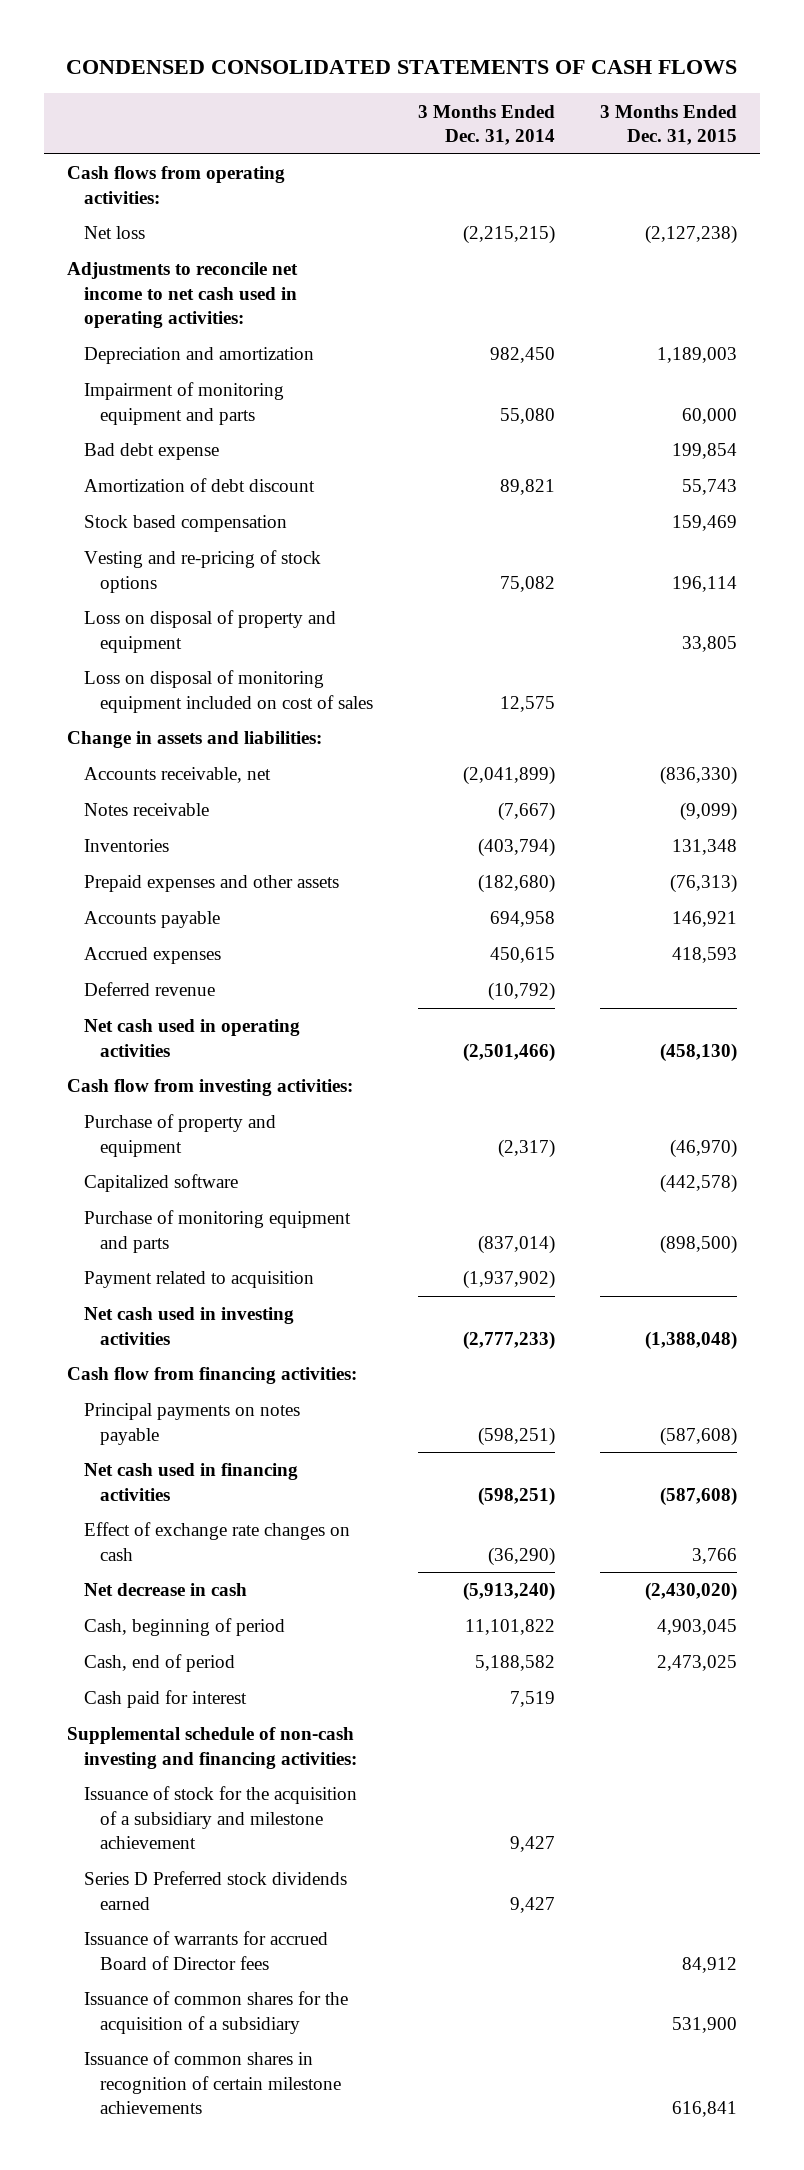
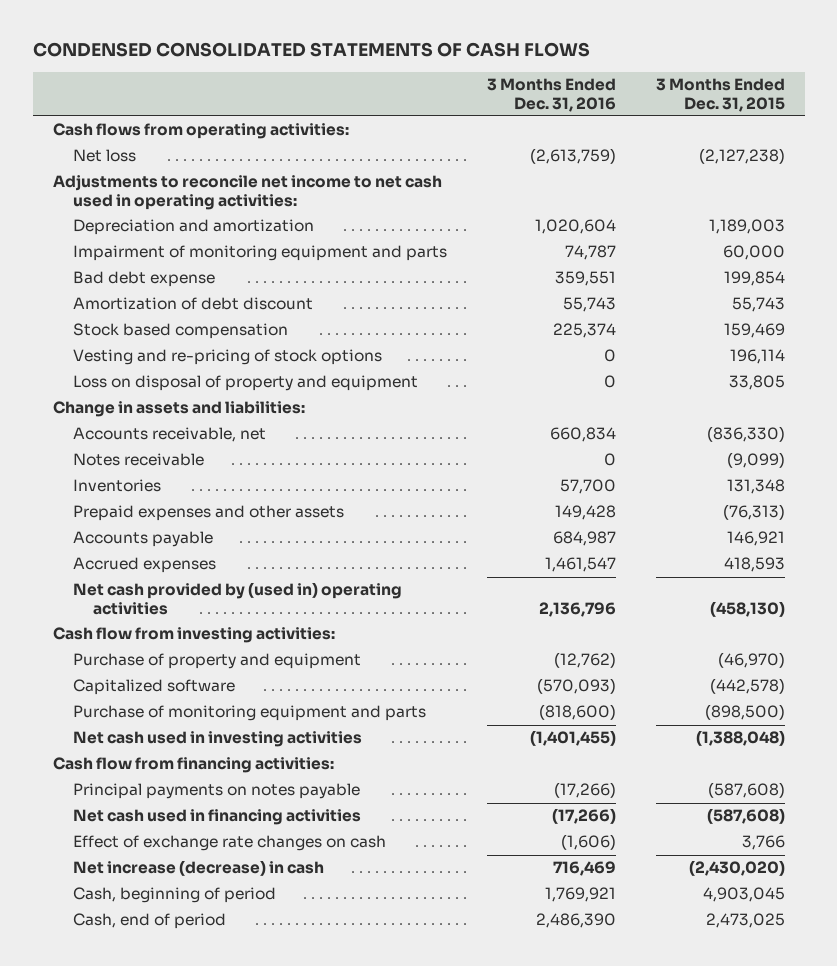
[418,104,556,146] 3 Months Ended Dec. 31, 2014 -> none
none -> [486,78,616,112] 3 Months Ended Dec. 31, 2016
[83,670,374,713] Loss on disposal of monitoring equipment included on cost of sales -> none
[83,982,215,997] Deferred revenue -> none
[83,1019,300,1057] Net cash used in operating activities -> [72,582,402,616] Net cash provided by (used in) operating activities
[83,1271,314,1289] Payment related to acquisition -> none
[83,1583,247,1597] Net decrease in cash -> [72,860,324,877] Net increase (decrease) in cash
[83,1690,247,1709] Cash paid for interest -> none
[66,1727,357,1769] Supplemental schedule of non-cash investing and financing activities: -> none
[83,1786,357,1850] Issuance of stock for the acquisition of a subsidiary and milestone achievement -> none
[83,1871,347,1910] Series D Preferred stock dividends earned -> none
[83,1931,328,1970] Issuance of warrants for accrued Board of Director fees -> none
[83,1991,348,2034] Issuance of common shares for the acquisition of a subsidiary -> none
[83,2051,342,2115] Issuance of common shares in recognition of certain milestone achievements -> none

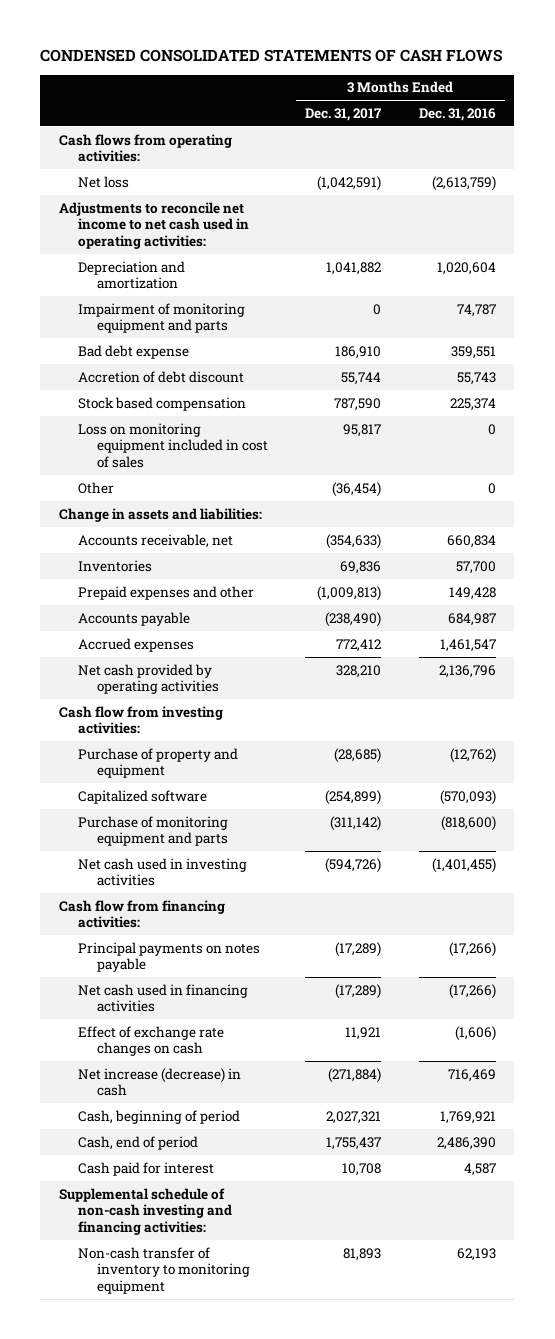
[655,78,785,112] 3 Months Ended Dec. 31, 2015 -> none
none -> [305,107,383,121] Dec. 31, 2017
[72,297,313,311] Amortization of debt discount -> [77,370,244,383] Accretion of debt discount
[72,349,382,366] Vesting and re-pricing of stock options -> none
[72,375,418,392] Loss on disposal of property and equipment -> [77,422,268,468] Loss on monitoring equipment included in cost of sales
none -> [77,481,114,494] Other
[72,453,204,467] Notes receivable -> none
[72,505,344,522] Prepaid expenses and other assets -> [77,585,254,600] Prepaid expenses and other
[72,582,402,616] Net cash provided by (used in) operating activities -> [77,663,219,695] Net cash provided by operating activities
none -> [77,1161,214,1176] Cash paid for interest
none -> [58,1187,232,1235] Supplemental schedule of non-cash investing and financing activities:
none -> [77,1246,250,1294] Non-cash transfer of inventory to monitoring equipment

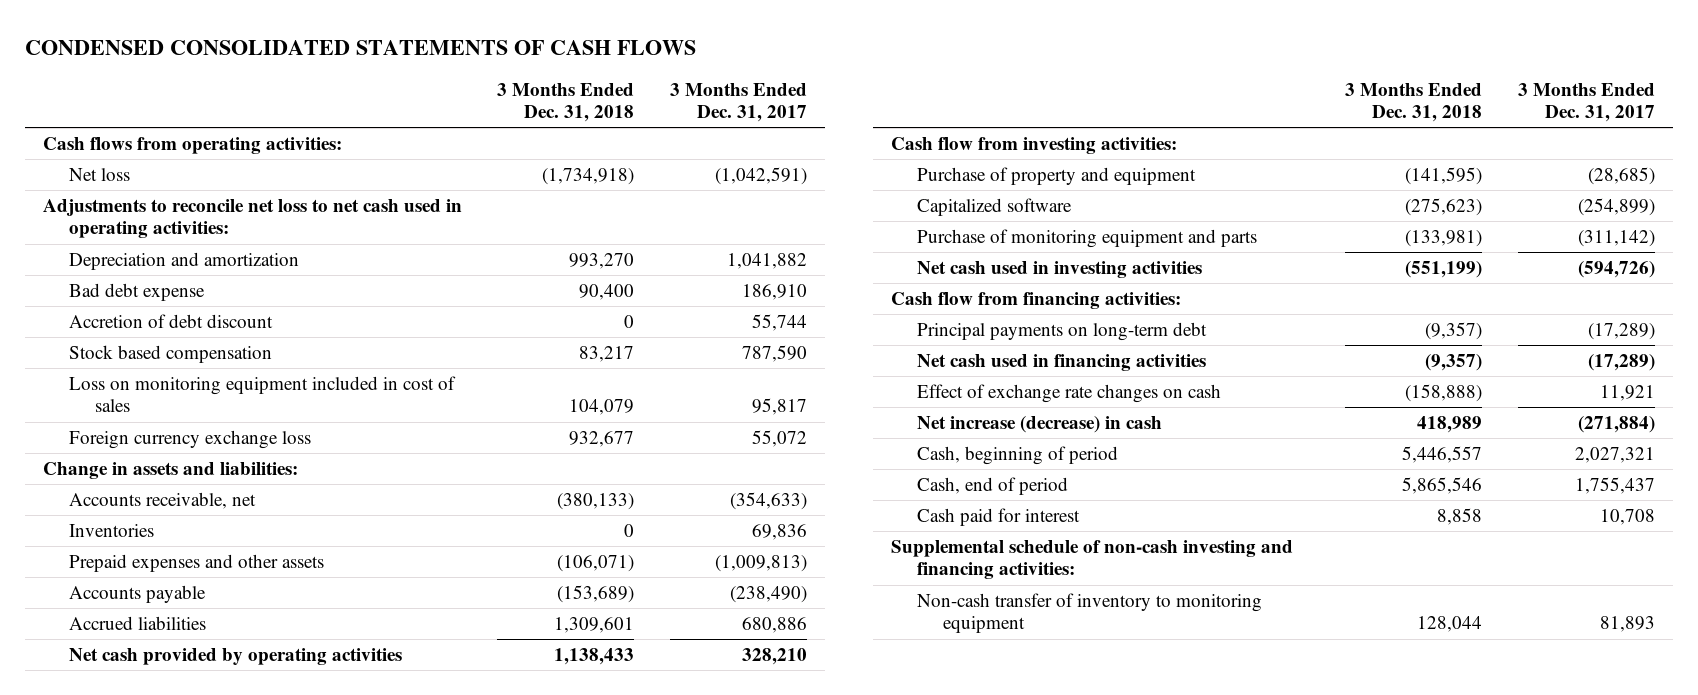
[418,107,496,121] Dec. 31, 2016 -> none
none -> [497,82,635,123] 3 Months Ended Dec. 31, 2018
[58,201,249,249] Adjustments to reconcile net income to net cash used in operating activities: -> [42,198,462,239] Adjustments to reconcile net loss to net cash used in operating activities:
[77,302,245,334] Impairment of monitoring equipment and parts -> none
[77,481,114,494] Other -> none
none -> [68,429,311,449] Foreign currency exchange loss
[77,585,254,600] Prepaid expenses and other -> [68,553,324,572] Prepaid expenses and other assets
[77,637,194,652] Accrued expenses -> [68,615,206,630] Accrued liabilities
[336,638,382,652] 772,412 -> [742,616,808,633] 680,886
[77,941,260,973] Principal payments on notes payable -> [916,321,1207,341] Principal payments on long-term debt

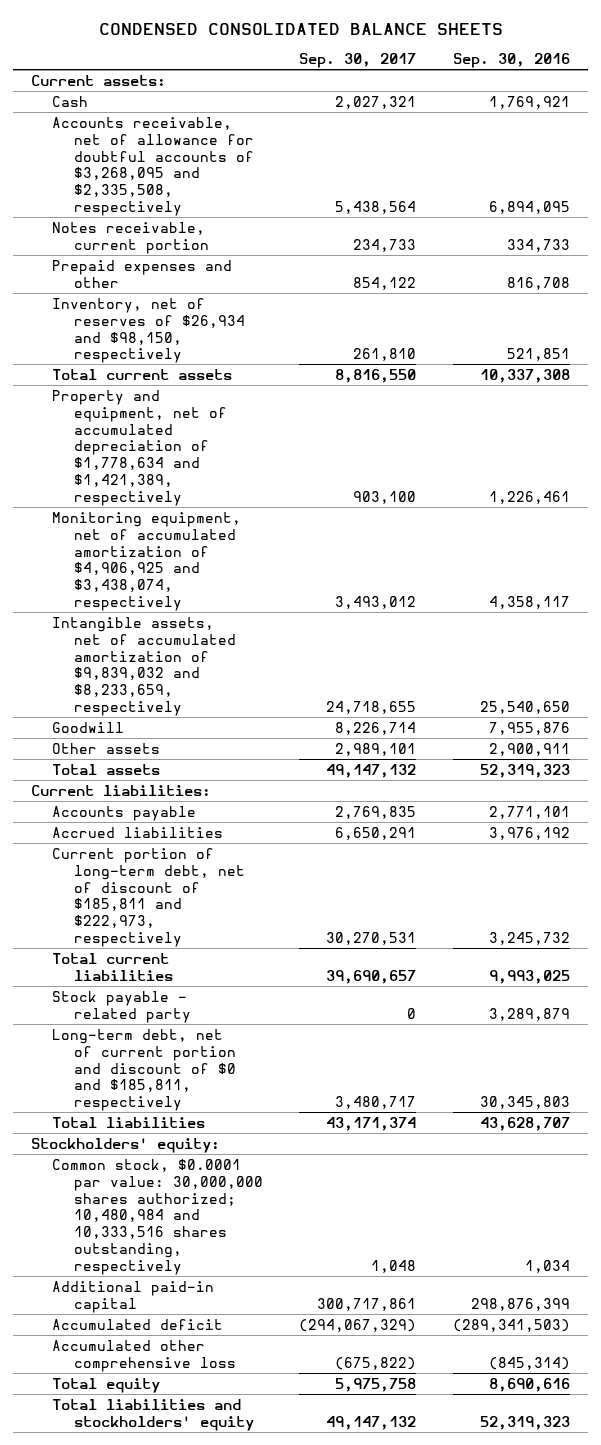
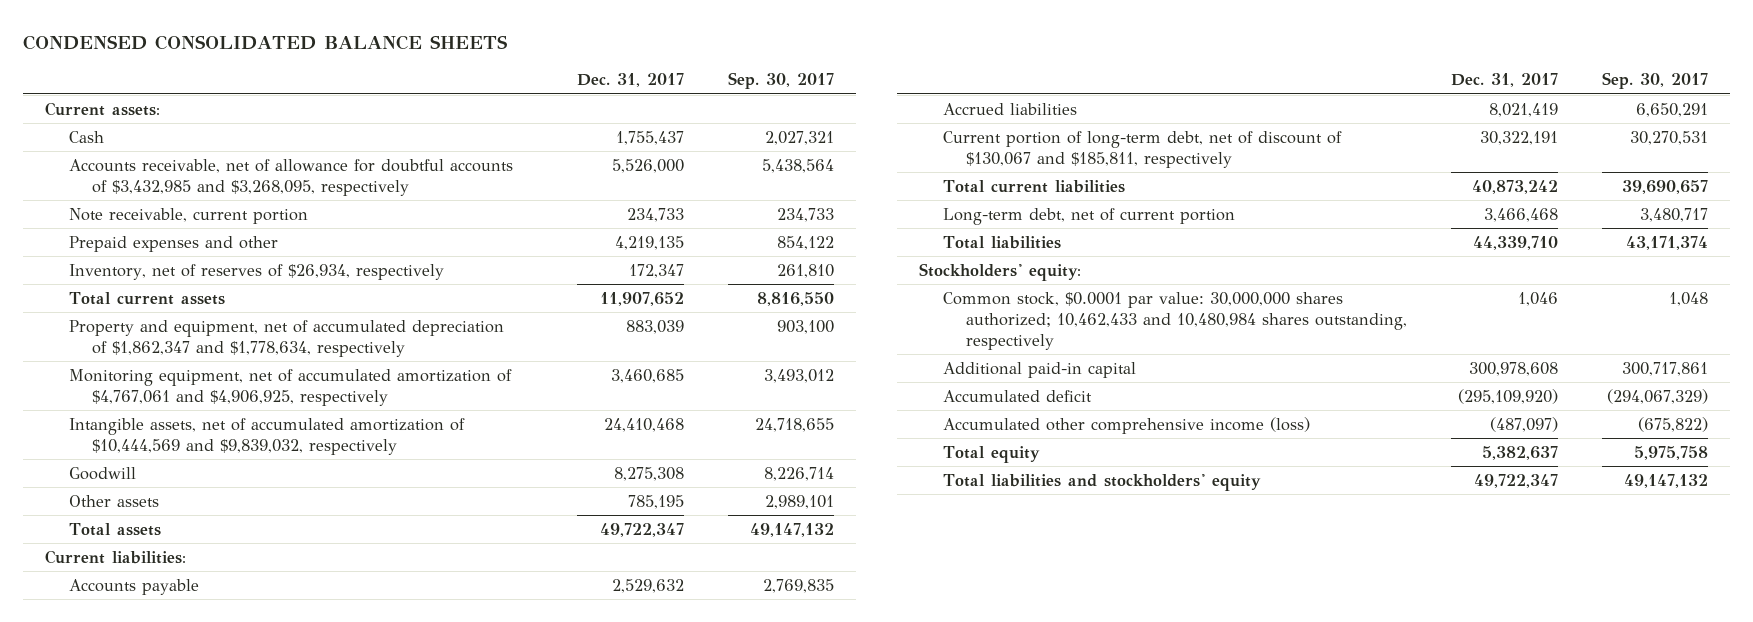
[453,53,571,69] Sep. 30, 2016 -> none
none -> [577,73,685,88] Dec. 31, 2017
[52,116,254,217] Accounts receivable, net of allowance for doubtful accounts of $3,268,095 and $2,335,508, respectively -> [68,158,513,196] Accounts receivable, net of allowance for doubtful accounts of $3,432,985 and $3,268,095, respectively
[52,221,209,254] Notes receivable, current portion -> [68,207,308,224] Note receivable, current portion
[52,297,245,364] Inventory, net of reserves of $26,934 and $98,150, respectively -> [68,263,444,280] Inventory, net of reserves of $26,934, respectively
[52,389,227,506] Property and equipment, net of accumulated depreciation of $1,778,634 and $1,421,389, respectively -> [68,319,504,357] Property and equipment, net of accumulated depreciation of $1,862,347 and $1,778,634, respectively
[52,511,242,612] Monitoring equipment, net of accumulated amortization of $4,906,925 and $3,438,074, respectively -> [68,368,512,406] Monitoring equipment, net of accumulated amortization of $4,767,061 and $4,906,925, respectively
[52,616,236,717] Intangible assets, net of accumulated amortization of $9,839,032 and $8,233,659, respectively -> [68,417,465,455] Intangible assets, net of accumulated amortization of $10,444,569 and $9,839,032, respectively
[52,847,245,948] Current portion of long-term debt, net of discount of $185,811 and $222,973, respectively -> [942,130,1342,168] Current portion of long-term debt, net of discount of $130,067 and $185,811, respectively
[52,990,191,1023] Stock payable - related party -> none
[52,1028,236,1112] Long-term debt, net of current portion and discount of $0 and $185,811, respectively -> [942,207,1235,225] Long-term debt, net of current portion
[52,1158,263,1275] Common stock, $0.0001 par value: 30,000,000 shares authorized; 10,480,984 and 10,333,516 shares outstanding, respectively -> [942,291,1408,350] Common stock, $0.0001 par value: 30,000,000 shares authorized; 10,462,433 and 10,480,984 shares outstanding, respectively
[52,1339,236,1372] Accumulated other comprehensive loss -> [942,416,1310,434] Accumulated other comprehensive income (loss)

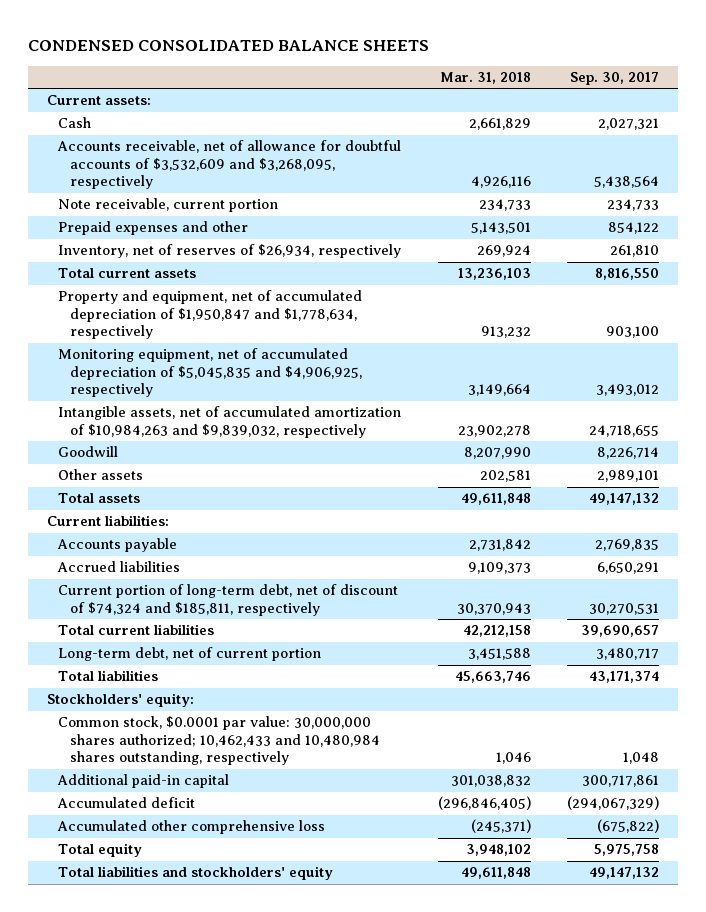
[577,73,685,88] Dec. 31, 2017 -> none
none -> [439,72,531,85] Mar. 31, 2018
[68,158,513,196] Accounts receivable, net of allowance for doubtful accounts of $3,432,985 and $3,268,095, respectively -> [57,140,402,190] Accounts receivable, net of allowance for doubtful accounts of $3,532,609 and $3,268,095, respectively
[68,319,504,357] Property and equipment, net of accumulated depreciation of $1,862,347 and $1,778,634, respectively -> [58,290,363,340] Property and equipment, net of accumulated depreciation of $1,950,847 and $1,778,634, respectively
[68,368,512,406] Monitoring equipment, net of accumulated amortization of $4,767,061 and $4,906,925, respectively -> [58,348,362,398] Monitoring equipment, net of accumulated depreciation of $5,045,835 and $4,906,925, respectively
[68,417,465,455] Intangible assets, net of accumulated amortization of $10,444,569 and $9,839,032, respectively -> [58,406,402,438] Intangible assets, net of accumulated amortization of $10,984,263 and $9,839,032, respectively
[942,130,1342,168] Current portion of long-term debt, net of discount of $130,067 and $185,811, respectively -> [58,584,399,616] Current portion of long-term debt, net of discount of $74,324 and $185,811, respectively
[942,416,1310,434] Accumulated other comprehensive income (loss) -> [57,820,326,835] Accumulated other comprehensive loss

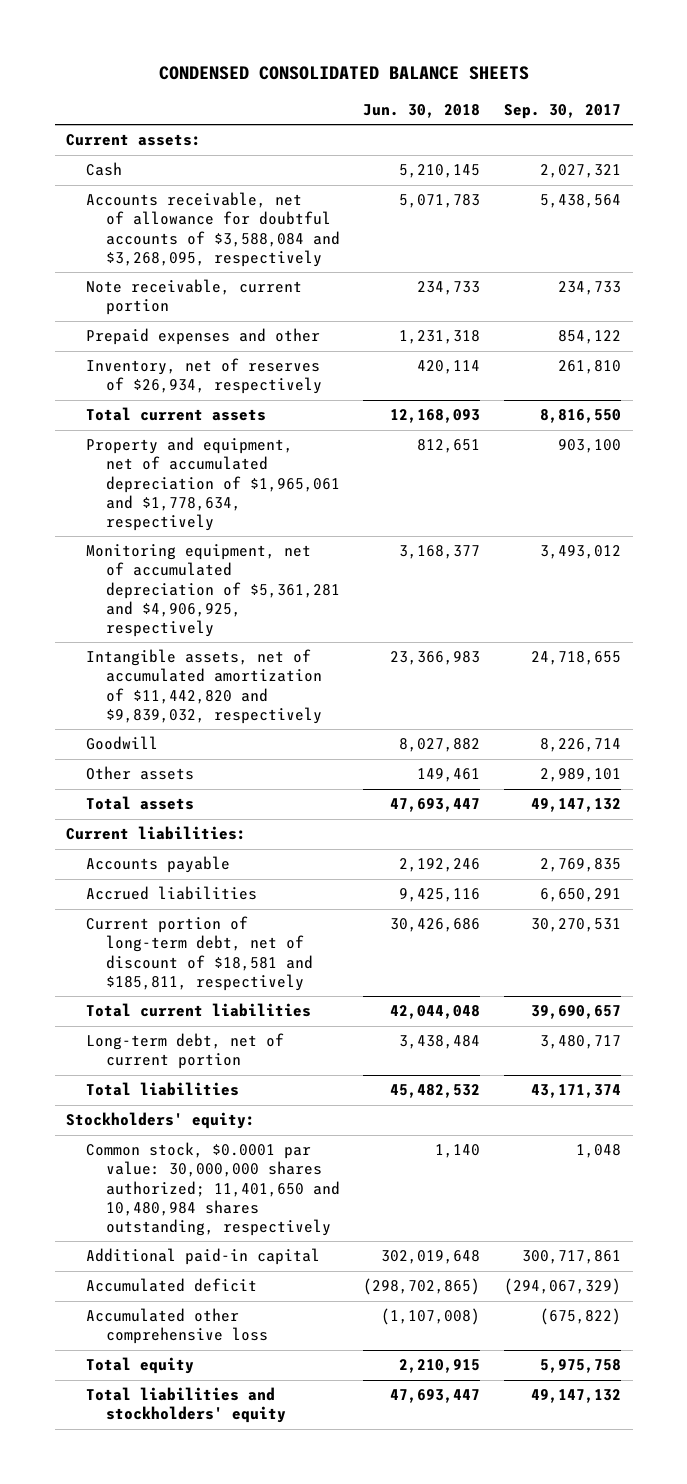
[439,72,531,85] Mar. 31, 2018 -> none
none -> [363,103,481,118] Jun. 30, 2018
[57,140,402,190] Accounts receivable, net of allowance for doubtful accounts of $3,532,609 and $3,268,095, respectively -> [86,192,340,267] Accounts receivable, net of allowance for doubtful accounts of $3,588,084 and $3,268,095, respectively
[58,290,363,340] Property and equipment, net of accumulated depreciation of $1,950,847 and $1,778,634, respectively -> [86,437,340,531] Property and equipment, net of accumulated depreciation of $1,965,061 and $1,778,634, respectively
[58,348,362,398] Monitoring equipment, net of accumulated depreciation of $5,045,835 and $4,906,925, respectively -> [86,544,340,637] Monitoring equipment, net of accumulated depreciation of $5,361,281 and $4,906,925, respectively
[58,406,402,438] Intangible assets, net of accumulated amortization of $10,984,263 and $9,839,032, respectively -> [86,649,322,724] Intangible assets, net of accumulated amortization of $11,442,820 and $9,839,032, respectively
[58,584,399,616] Current portion of long-term debt, net of discount of $74,324 and $185,811, respectively -> [86,916,313,991] Current portion of long-term debt, net of discount of $18,581 and $185,811, respectively
[58,716,380,766] Common stock, $0.0001 par value: 30,000,000 shares authorized; 10,462,433 and 10,480,984 shares outstanding, respectively -> [86,1142,340,1236] Common stock, $0.0001 par value: 30,000,000 shares authorized; 11,401,650 and 10,480,984 shares outstanding, respectively

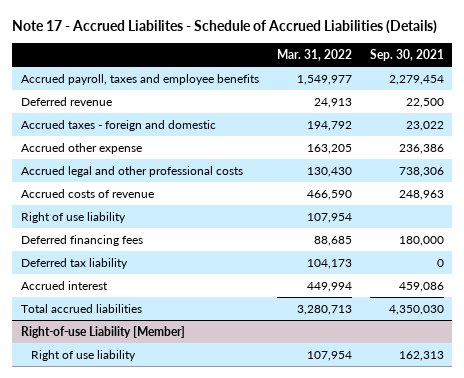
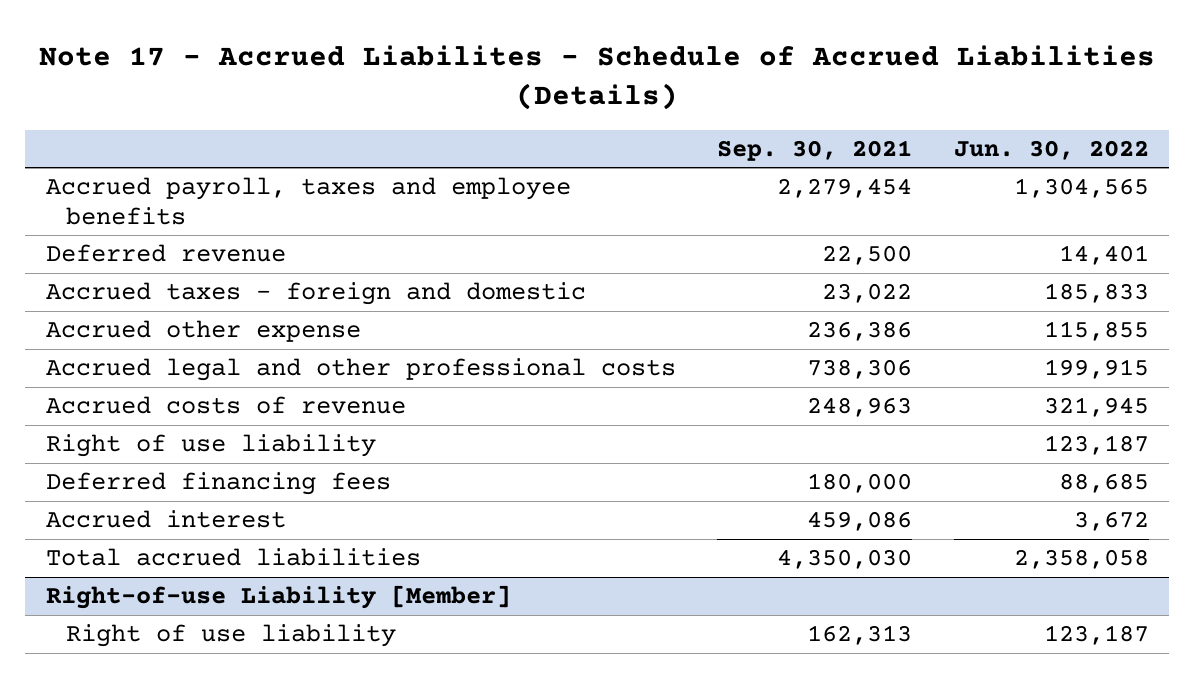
[276,49,352,62] Mar. 31, 2022 -> none
none -> [953,139,1149,160] Jun. 30, 2022
[20,257,128,269] Deferred tax liability -> none

